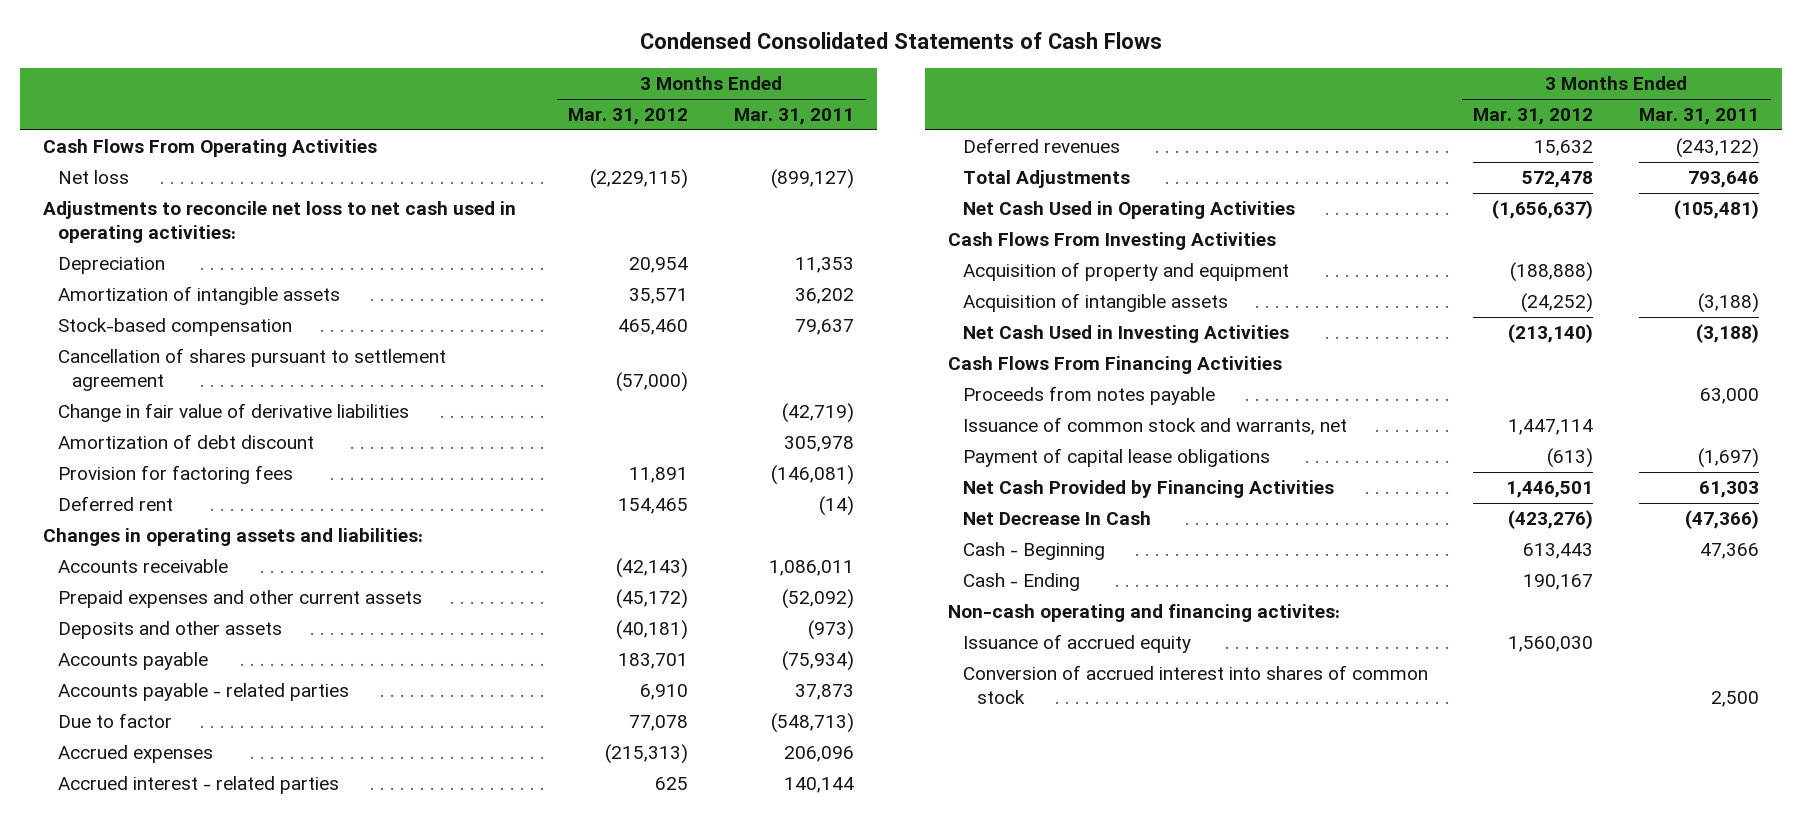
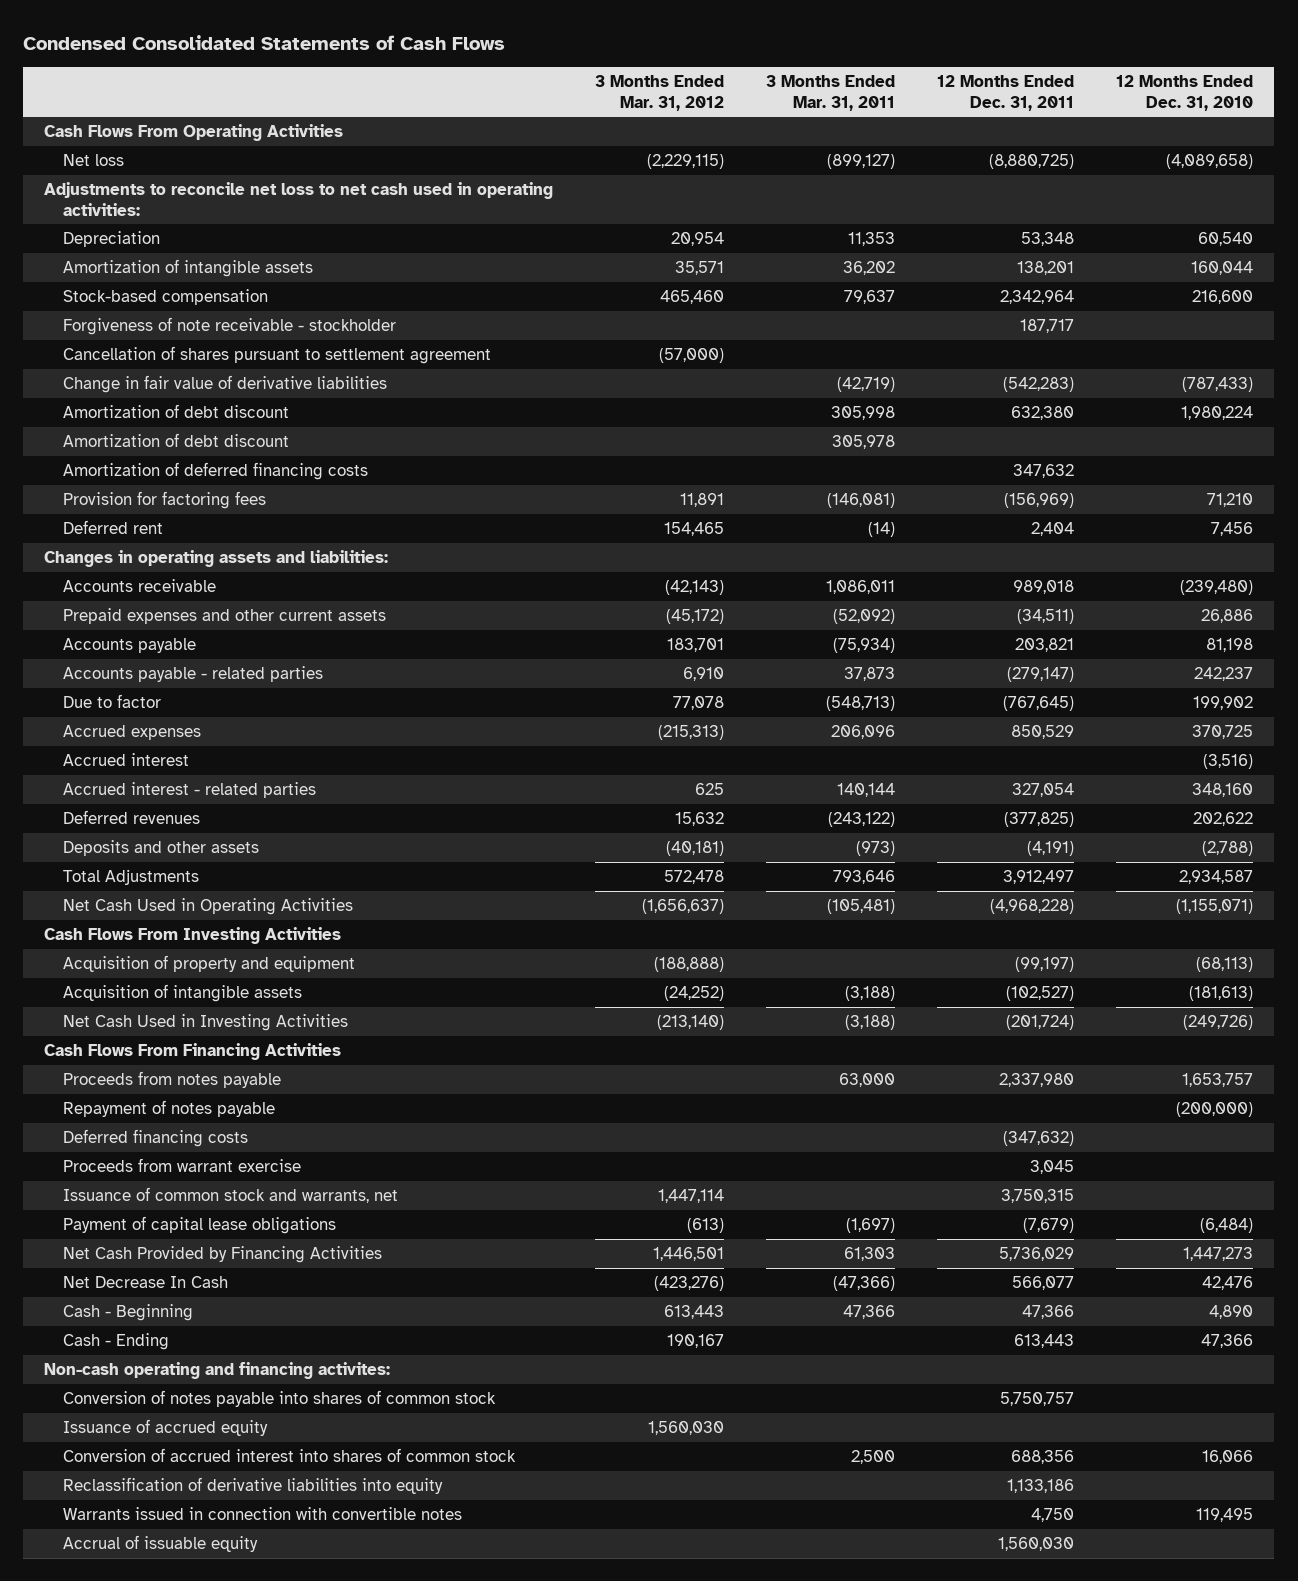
none -> [937,75,1075,111] 12 Months Ended Dec. 31, 2011
none -> [1116,75,1254,111] 12 Months Ended Dec. 31, 2010
none -> [63,317,397,336] Forgiveness of note receivable - stockholder
none -> [63,404,290,419] Amortization of debt discount
none -> [63,462,369,481] Amortization of deferred financing costs
none -> [63,753,190,767] Accrued interest
[57,621,282,640] Deposits and other assets -> [63,840,260,857] Deposits and other assets
none -> [63,1100,276,1118] Repayment of notes payable
none -> [63,1129,249,1148] Deferred financing costs
none -> [63,1158,302,1173] Proceeds from warrant exercise
none -> [63,1390,497,1408] Conversion of notes payable into shares of common stock
none -> [63,1477,444,1495] Reclassification of derivative liabilities into equity
none -> [63,1507,463,1521] Warrants issued in connection with convertible notes
none -> [63,1535,259,1553] Accrual of issuable equity

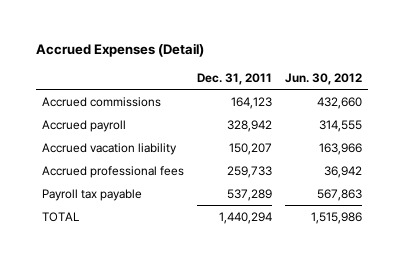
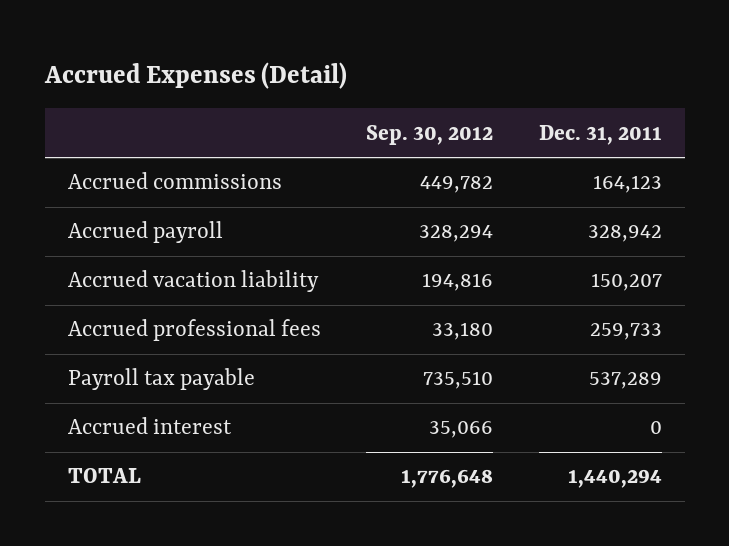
[284,72,362,85] Jun. 30, 2012 -> none
none -> [366,124,494,145] Sep. 30, 2012
none -> [67,417,232,435] Accrued interest

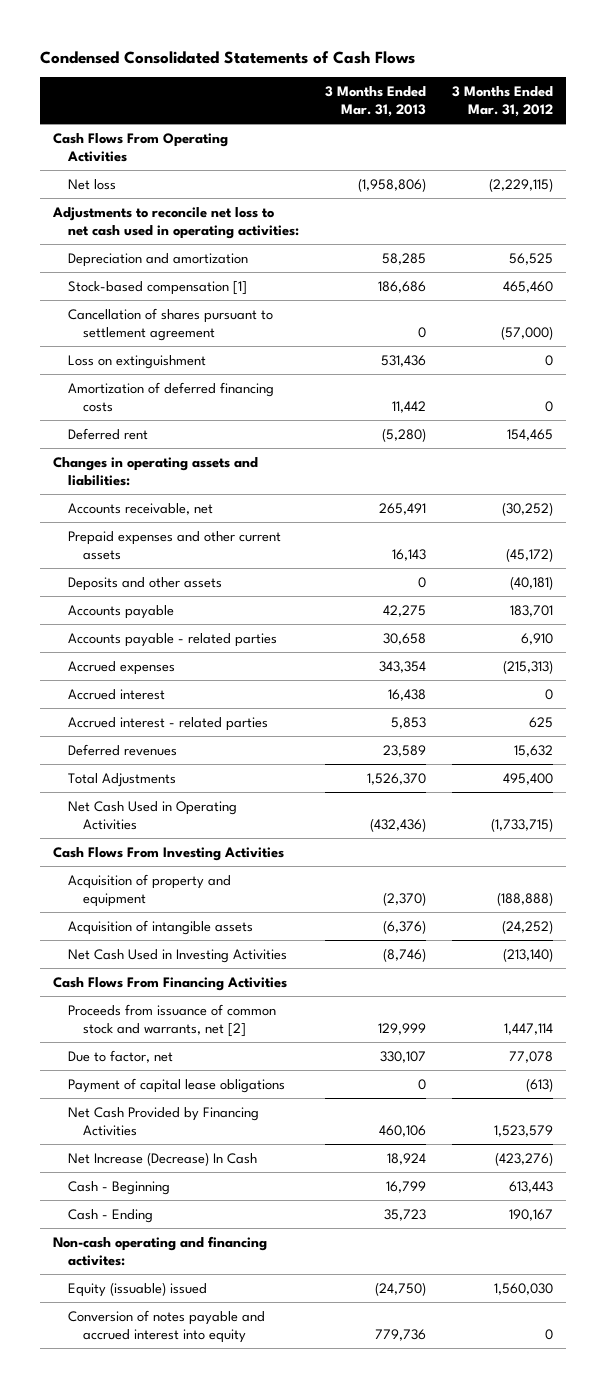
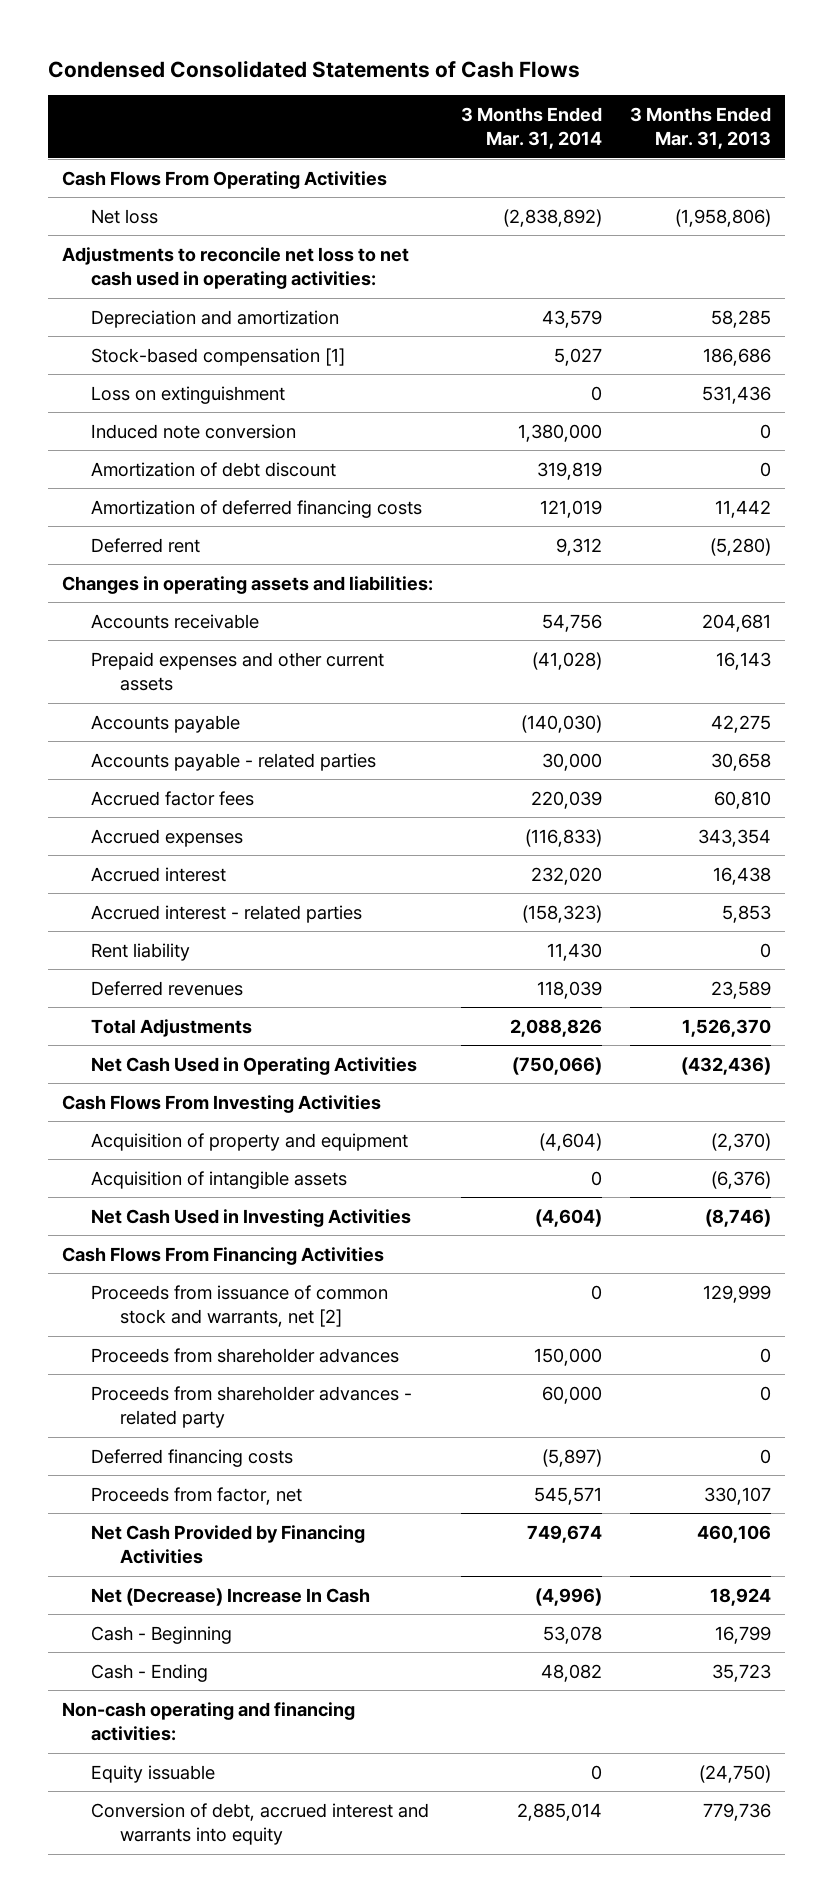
[451,86,553,117] 3 Months Ended Mar. 31, 2012 -> none
none -> [460,107,602,150] 3 Months Ended Mar. 31, 2014
[67,307,273,341] Cancellation of shares pursuant to settlement agreement -> none
none -> [90,423,296,439] Induced note conversion
none -> [90,461,336,477] Amortization of debt discount
[67,502,213,515] Accounts receivable, net -> [90,613,259,629] Accounts receivable
[378,502,426,515] 265,491 -> [701,613,771,632] 204,681
[67,576,222,591] Deposits and other assets -> none
none -> [90,790,254,806] Accrued factor fees
none -> [90,942,190,961] Rent liability
[67,1077,285,1093] Payment of capital lease obligations -> none
none -> [90,1347,399,1363] Proceeds from shareholder advances
none -> [90,1385,412,1429] Proceeds from shareholder advances - related party
none -> [90,1448,293,1467] Deferred financing costs
[67,1049,173,1063] Due to factor, net -> [90,1486,302,1505] Proceeds from factor, net
[67,1151,257,1166] Net Increase (Decrease) In Cash -> [90,1587,370,1606] Net (Decrease) Increase In Cash
[52,1235,267,1266] Non-cash operating and financing activites: -> [61,1701,355,1742] Non-cash operating and financing activities:
[67,1281,207,1297] Equity (issuable) issued -> [90,1764,215,1783] Equity issuable
[67,1309,265,1343] Conversion of notes payable and accrued interest into equity -> [90,1802,429,1846] Conversion of debt, accrued interest and warrants into equity

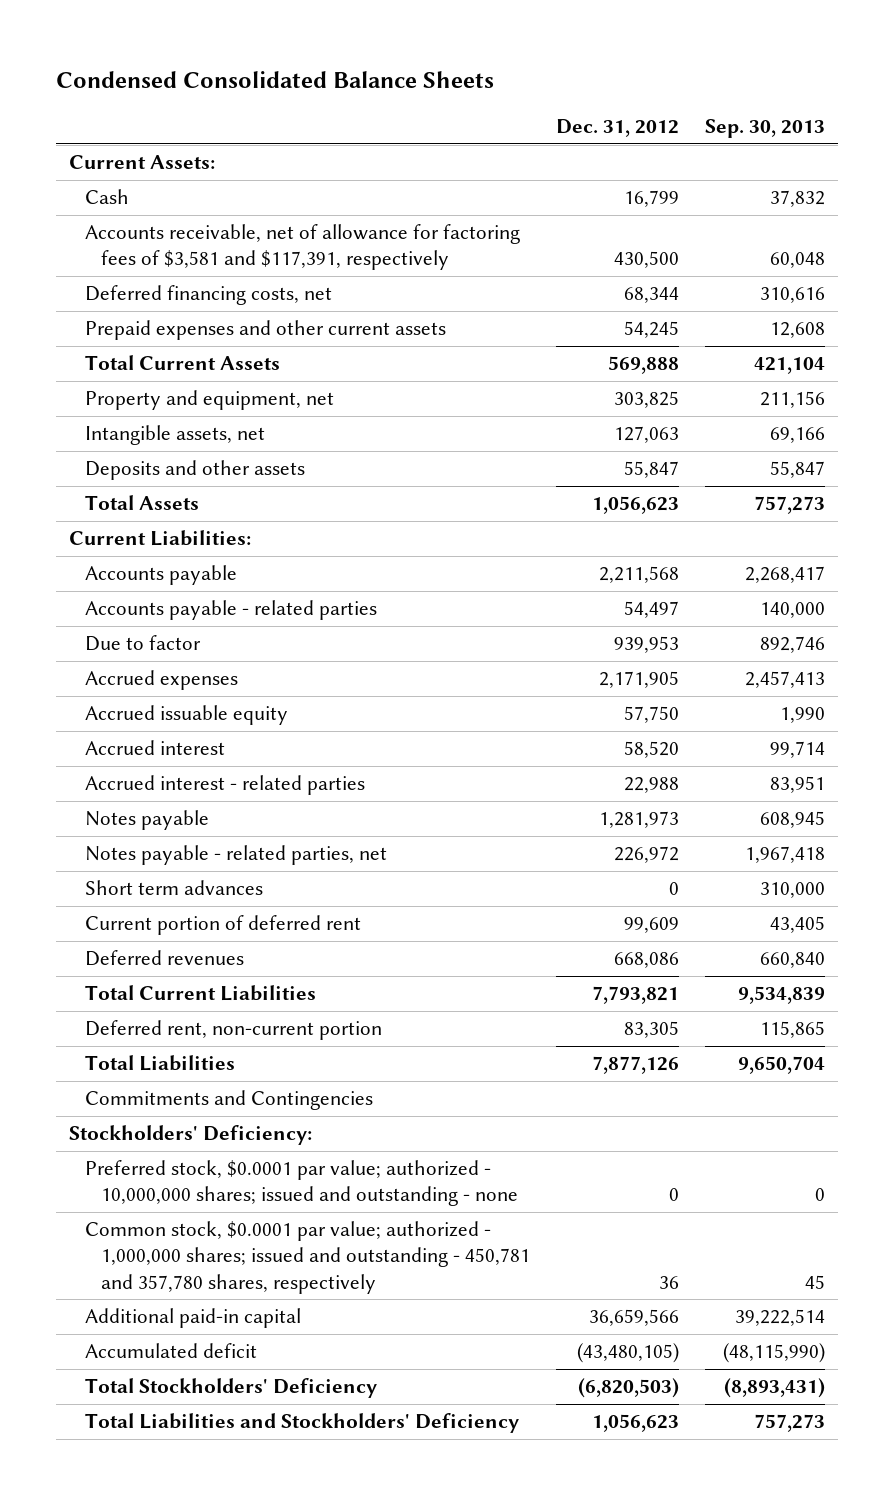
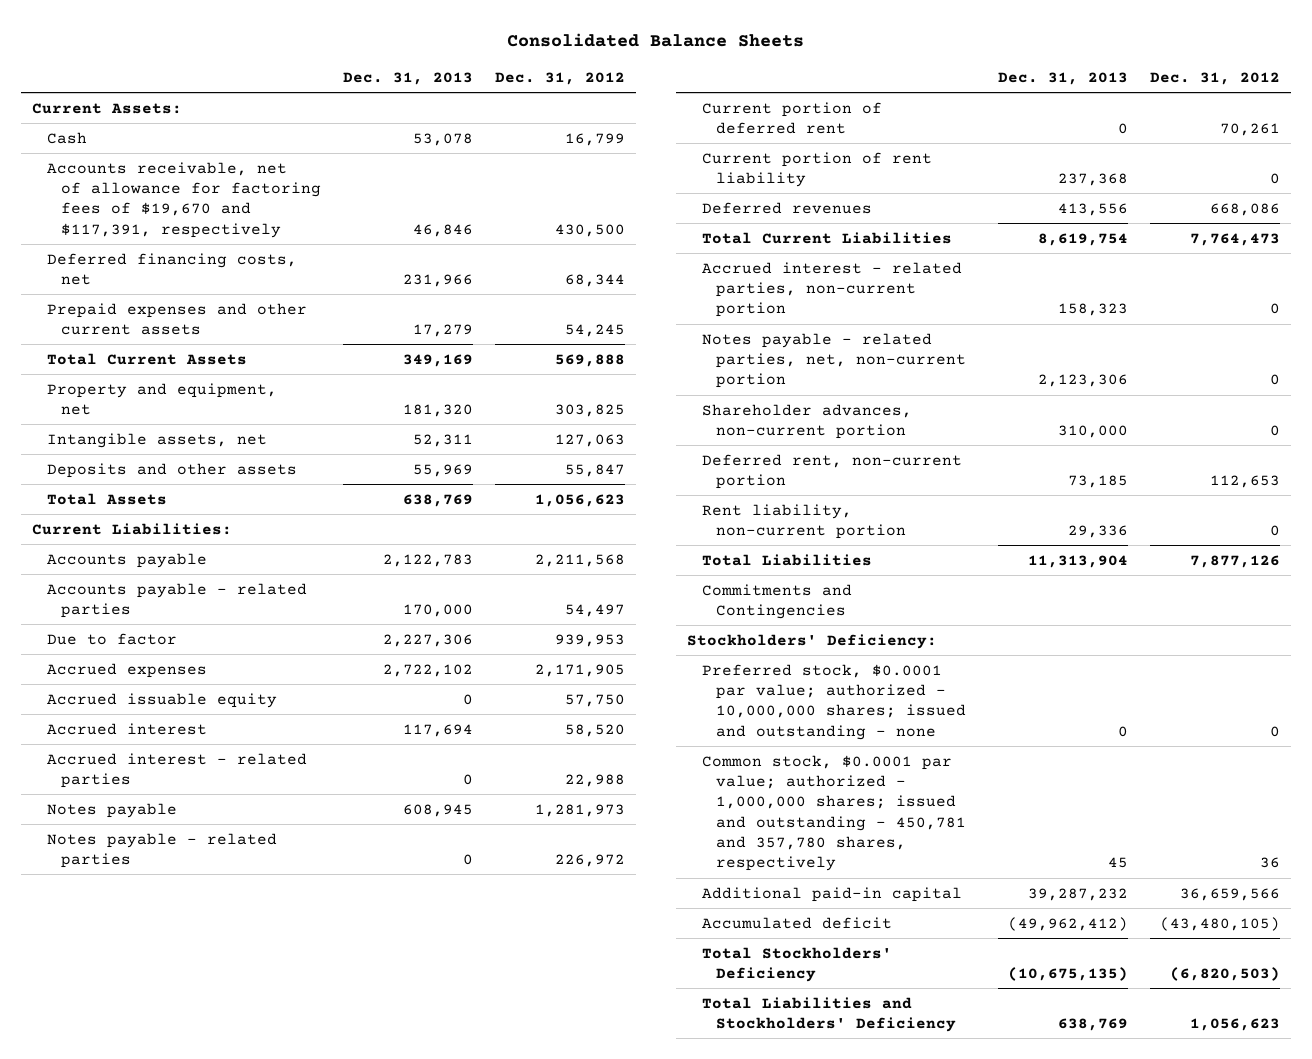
[55,71,494,89] Condensed Consolidated Balance Sheets -> [507,33,805,48] Consolidated Balance Sheets
[705,119,826,139] Sep. 30, 2013 -> none
none -> [343,72,474,86] Dec. 31, 2013
[85,224,521,271] Accounts receivable, net of allowance for factoring fees of $3,581 and $117,391, respectively -> [46,161,322,238] Accounts receivable, net of allowance for factoring fees of $19,670 and $117,391, respectively
[85,880,264,896] Short term advances -> none
[85,845,388,866] Notes payable - related parties, net -> [46,832,277,868] Notes payable - related parties
[624,917,680,934] 99,609 -> [1220,122,1281,136] 70,261
none -> [701,151,932,187] Current portion of rent liability
[592,986,680,1005] 7,793,821 -> [1190,232,1281,246] 7,764,473
none -> [701,261,962,318] Accrued interest - related parties, non-current portion
none -> [701,332,967,389] Notes payable - related parties, net, non-current portion
none -> [701,403,912,439] Shareholder advances, non-current portion
[624,1021,680,1039] 83,305 -> [1210,474,1281,488] 112,653
none -> [701,503,907,539] Rent liability, non-current portion

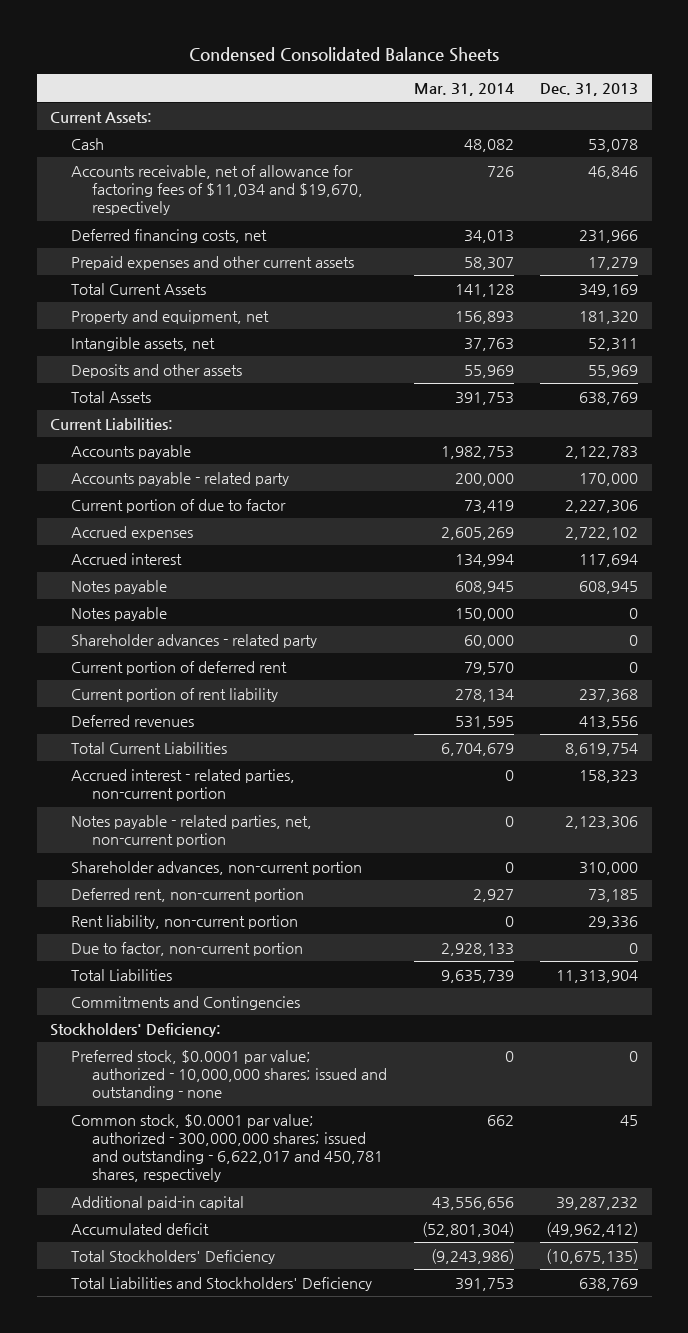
[507,33,805,48] Consolidated Balance Sheets -> [189,46,500,62] Condensed Consolidated Balance Sheets
[495,72,626,86] Dec. 31, 2012 -> none
none -> [413,83,514,97] Mar. 31, 2014
[46,161,322,238] Accounts receivable, net of allowance for factoring fees of $19,670 and $117,391, respectively -> [71,164,364,216] Accounts receivable, net of allowance for factoring fees of $11,034 and $19,670, respectively
[46,582,307,618] Accounts payable - related parties -> [71,471,290,486] Accounts payable - related party
[46,632,177,645] Due to factor -> [71,498,287,513] Current portion of due to factor
[46,692,277,708] Accrued issuable equity -> none
[46,752,307,788] Accrued interest - related parties -> none
[46,832,277,868] Notes payable - related parties -> [71,606,168,621] Notes payable
none -> [71,633,318,648] Shareholder advances - related party
none -> [71,941,304,956] Due to factor, non-current portion
[701,754,967,872] Common stock, $0.0001 par value; authorized - 1,000,000 shares; issued and outstanding - 450,781 and 357,780 shares, respectively -> [71,1113,384,1183] Common stock, $0.0001 par value; authorized - 300,000,000 shares; issued and outstanding - 6,622,017 and 450,781 shares, respectively

